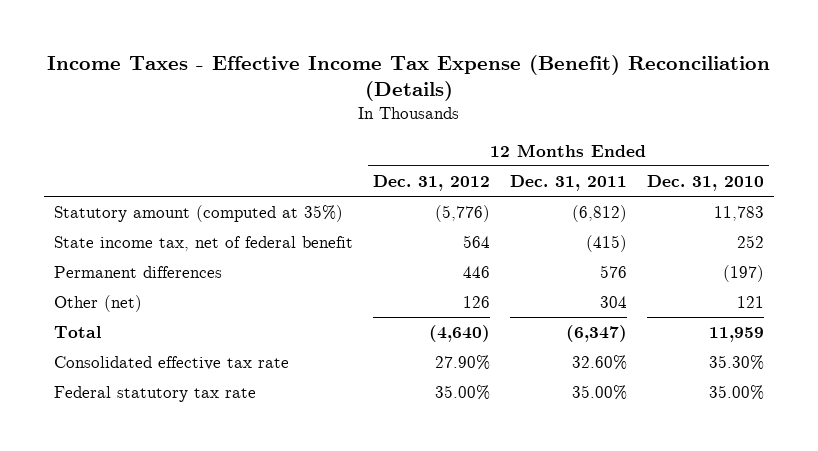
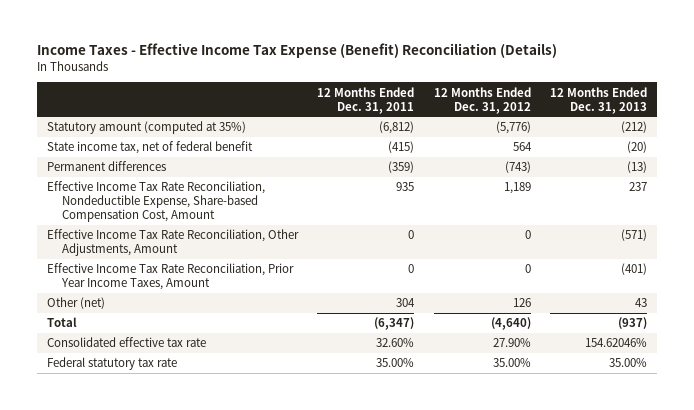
[646,174,764,191] Dec. 31, 2010 -> none
none -> [550,86,648,114] 12 Months Ended Dec. 31, 2013
[463,265,491,278] 446 -> [504,161,531,174] (743)
[599,264,627,278] 576 -> [388,161,415,174] (359)
none -> [46,181,265,223] Effective Income Tax Rate Reconciliation, Nondeductible Expense, Share-based Compensation Cost, Amount
none -> [46,229,299,257] Effective Income Tax Rate Reconciliation, Other Adjustments, Amount
none -> [46,263,294,291] Effective Income Tax Rate Reconciliation, Prior Year Income Taxes, Amount

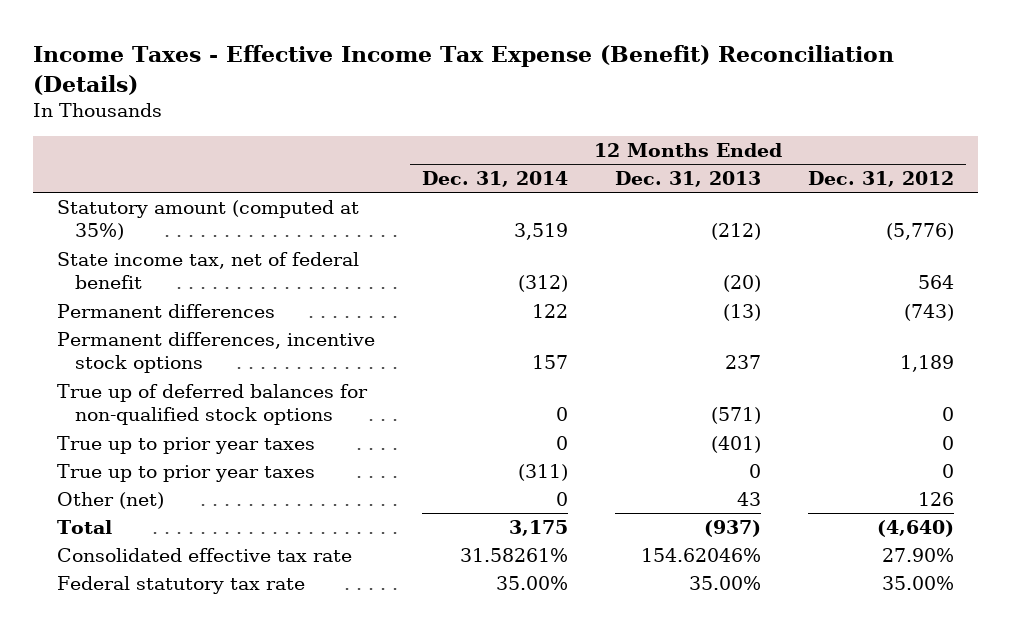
[317,86,415,114] 12 Months Ended Dec. 31, 2011 -> none
none -> [421,171,568,188] Dec. 31, 2014
[46,181,265,223] Effective Income Tax Rate Reconciliation, Nondeductible Expense, Share-based Compensation Cost, Amount -> [56,332,375,374] Permanent differences, incentive stock options
[46,229,299,257] Effective Income Tax Rate Reconciliation, Other Adjustments, Amount -> [56,384,368,426] True up of deferred balances for non-qualified stock options
none -> [56,436,315,455] True up to prior year taxes
[46,263,294,291] Effective Income Tax Rate Reconciliation, Prior Year Income Taxes, Amount -> [56,464,315,483] True up to prior year taxes
[621,263,648,276] (401) -> [749,464,762,479] 0

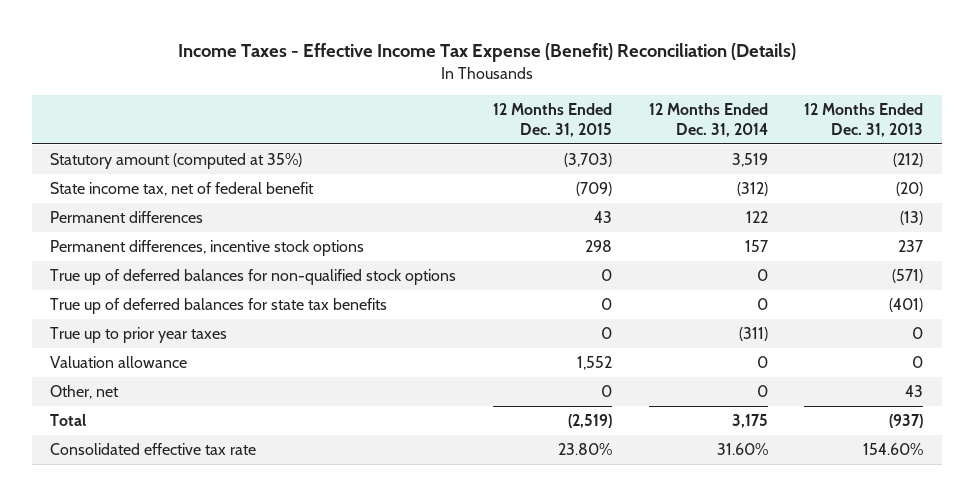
[808,171,955,188] Dec. 31, 2012 -> none
none -> [492,102,612,137] 12 Months Ended Dec. 31, 2015
[56,436,315,455] True up to prior year taxes -> [50,298,388,315] True up of deferred balances for state tax benefits
none -> [50,356,188,369] Valuation allowance
[56,492,164,510] Other (net) -> [50,385,120,400] Other, net
[56,576,305,595] Federal statutory tax rate -> none
[459,548,568,563] 31.58261% -> [716,443,768,456] 31.60%
[641,548,762,563] 154.62046% -> [863,443,924,456] 154.60%

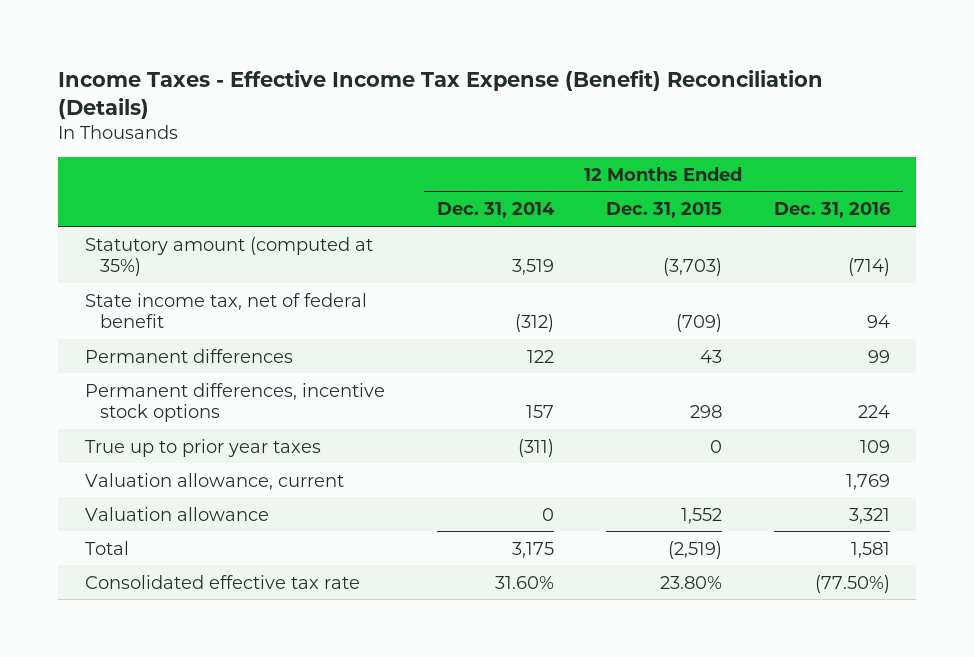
[804,102,924,137] 12 Months Ended Dec. 31, 2013 -> none
none -> [773,202,891,219] Dec. 31, 2016
[50,269,457,286] True up of deferred balances for non-qualified stock options -> none
[50,298,388,315] True up of deferred balances for state tax benefits -> none
none -> [84,472,344,490] Valuation allowance, current
[50,385,120,400] Other, net -> none

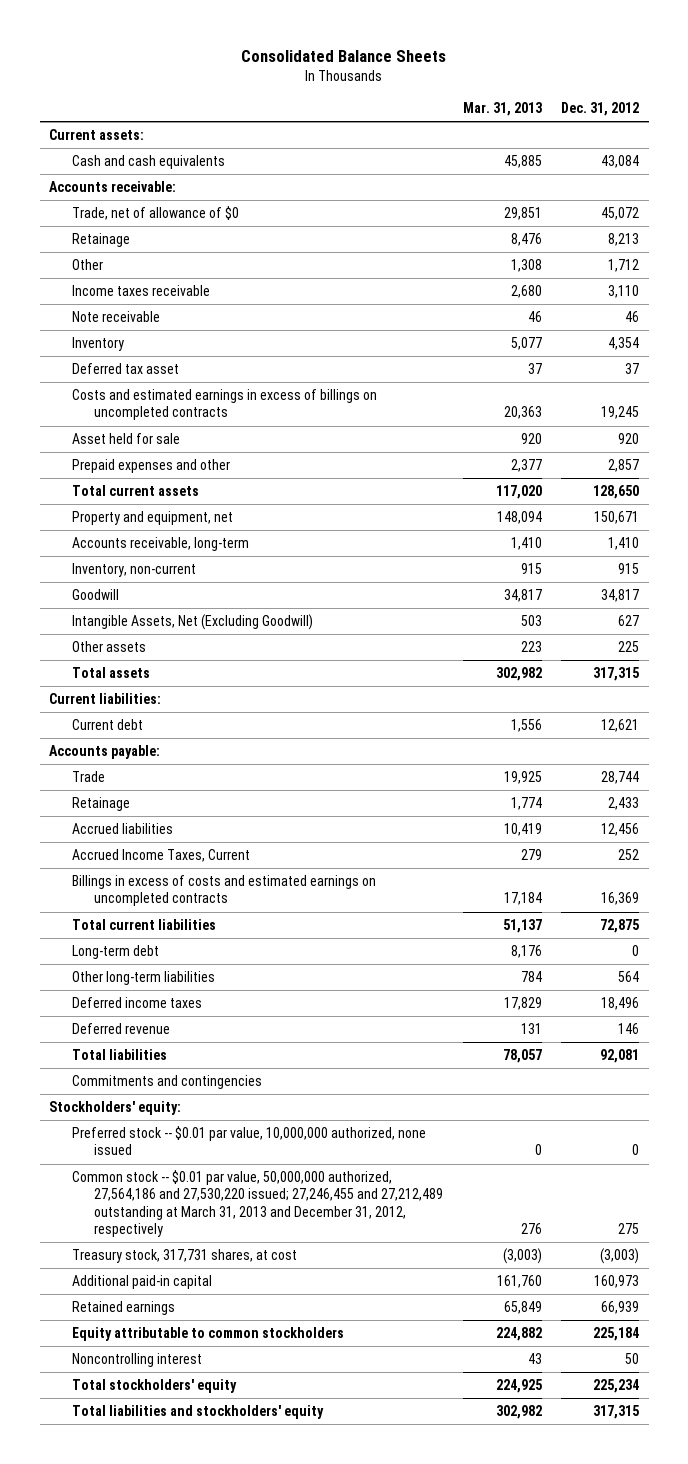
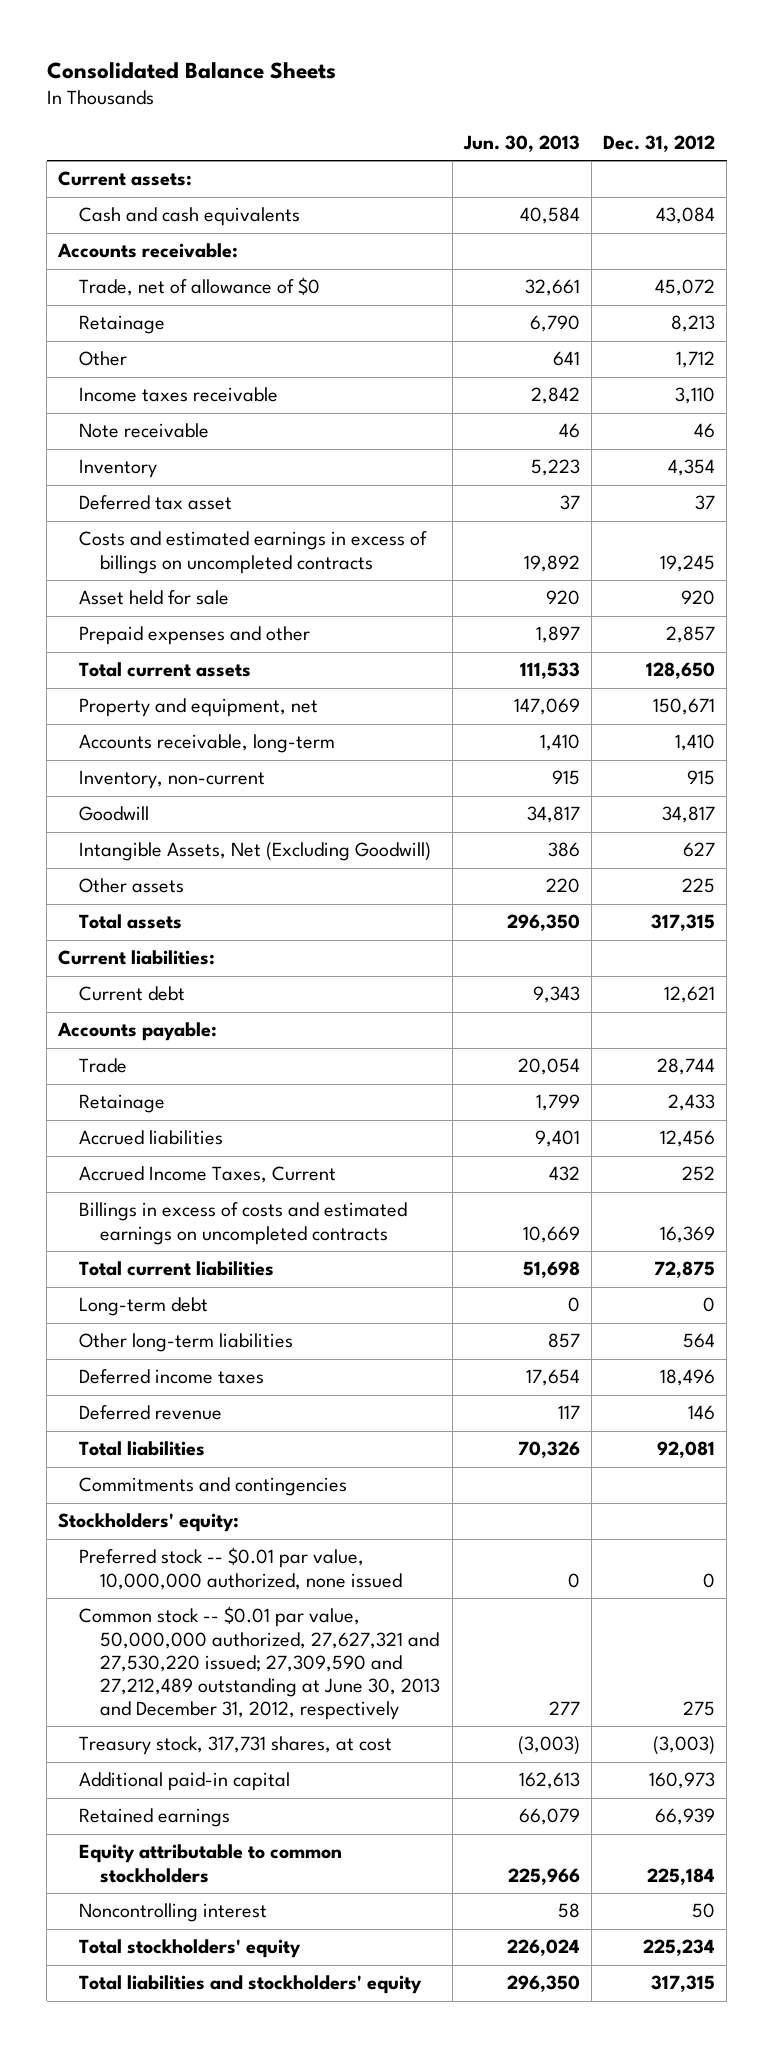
[462,102,542,117] Mar. 31, 2013 -> none
none -> [462,134,580,152] Jun. 30, 2013
[71,1170,444,1238] Common stock -- $0.01 par value, 50,000,000 authorized, 27,564,186 and 27,530,220 issued; 27,246,455 and 27,212,489 outstanding at March 31, 2013 and December 31, 2012, respectively -> [79,1606,441,1720] Common stock -- $0.01 par value, 50,000,000 authorized, 27,627,321 and 27,530,220 issued; 27,309,590 and 27,212,489 outstanding at June 30, 2013 and December 31, 2012, respectively

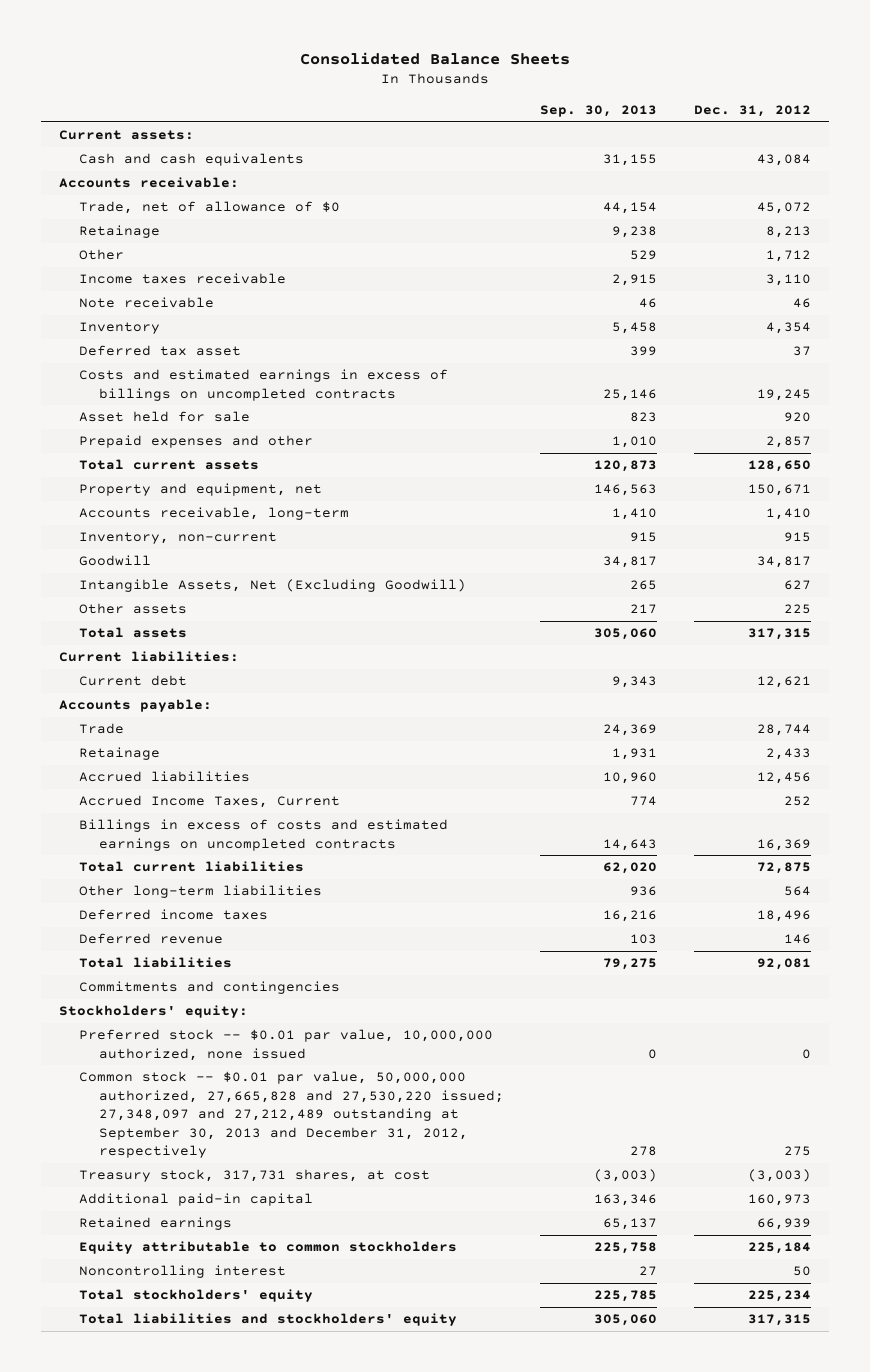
[462,134,580,152] Jun. 30, 2013 -> none
none -> [540,105,658,118] Sep. 30, 2013
[79,1297,209,1317] Long-term debt -> none
[79,1606,441,1720] Common stock -- $0.01 par value, 50,000,000 authorized, 27,627,321 and 27,530,220 issued; 27,309,590 and 27,212,489 outstanding at June 30, 2013 and December 31, 2012, respectively -> [79,1071,505,1159] Common stock -- $0.01 par value, 50,000,000 authorized, 27,665,828 and 27,530,220 issued; 27,348,097 and 27,212,489 outstanding at September 30, 2013 and December 31, 2012, respectively

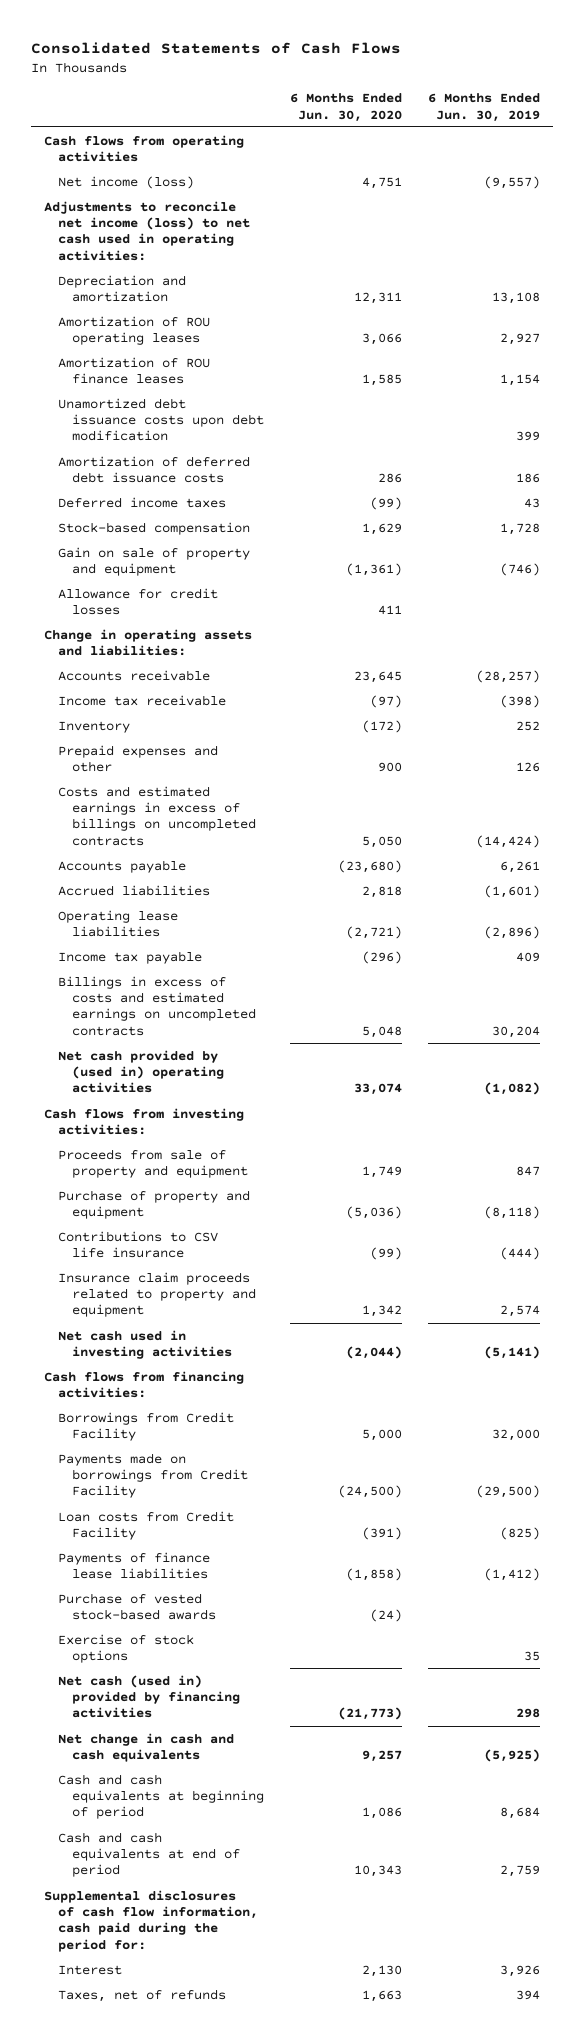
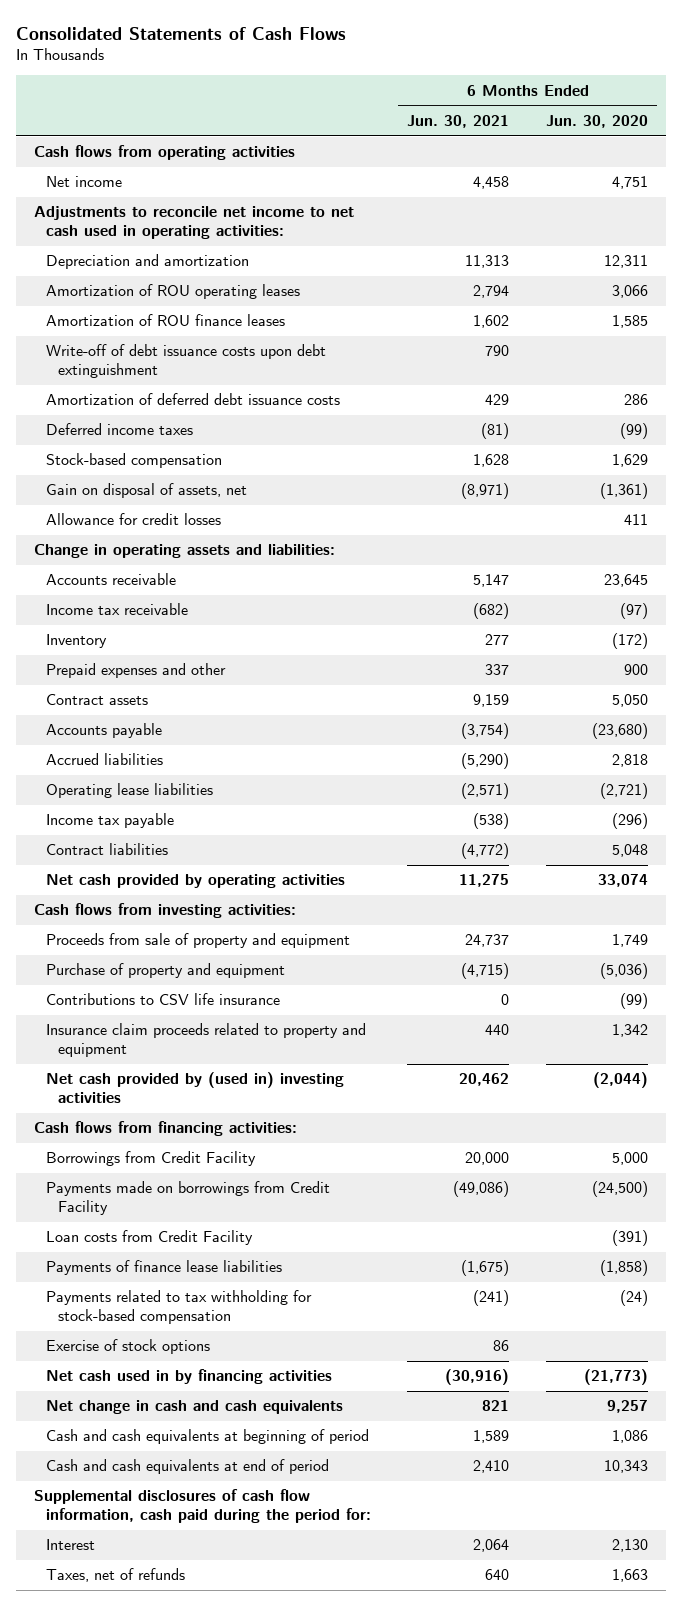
[427,93,540,122] 6 Months Ended Jun. 30, 2019 -> none
none -> [407,115,510,129] Jun. 30, 2021
[57,175,194,189] Net income (loss) -> [46,176,123,188] Net income
[43,200,250,261] Adjustments to reconcile net income (loss) to net cash used in operating activities: -> [33,206,354,240] Adjustments to reconcile net income to net cash used in operating activities:
[57,397,264,442] Unamortized debt issuance costs upon debt modification -> none
none -> [46,344,327,379] Write-off of debt issuance costs upon debt extinguishment
[57,546,250,576] Gain on sale of property and equipment -> [46,483,248,499] Gain on disposal of assets, net
[57,785,256,846] Costs and estimated earnings in excess of billings on uncompleted contracts -> [46,694,149,706] Contract assets
[57,975,256,1036] Billings in excess of costs and estimated earnings on uncompleted contracts -> [46,843,169,856] Contract liabilities
[57,1049,224,1094] Net cash provided by (used in) operating activities -> [46,874,346,889] Net cash provided by operating activities
[57,1329,232,1359] Net cash used in investing activities -> [46,1072,345,1104] Net cash provided by (used in) investing activities
[57,1592,216,1620] Purchase of vested stock-based awards -> none
none -> [46,1290,313,1325] Payments related to tax withholding for stock-based compensation
[57,1674,240,1719] Net cash (used in) provided by financing activities -> [46,1369,333,1385] Net cash used in by financing activities

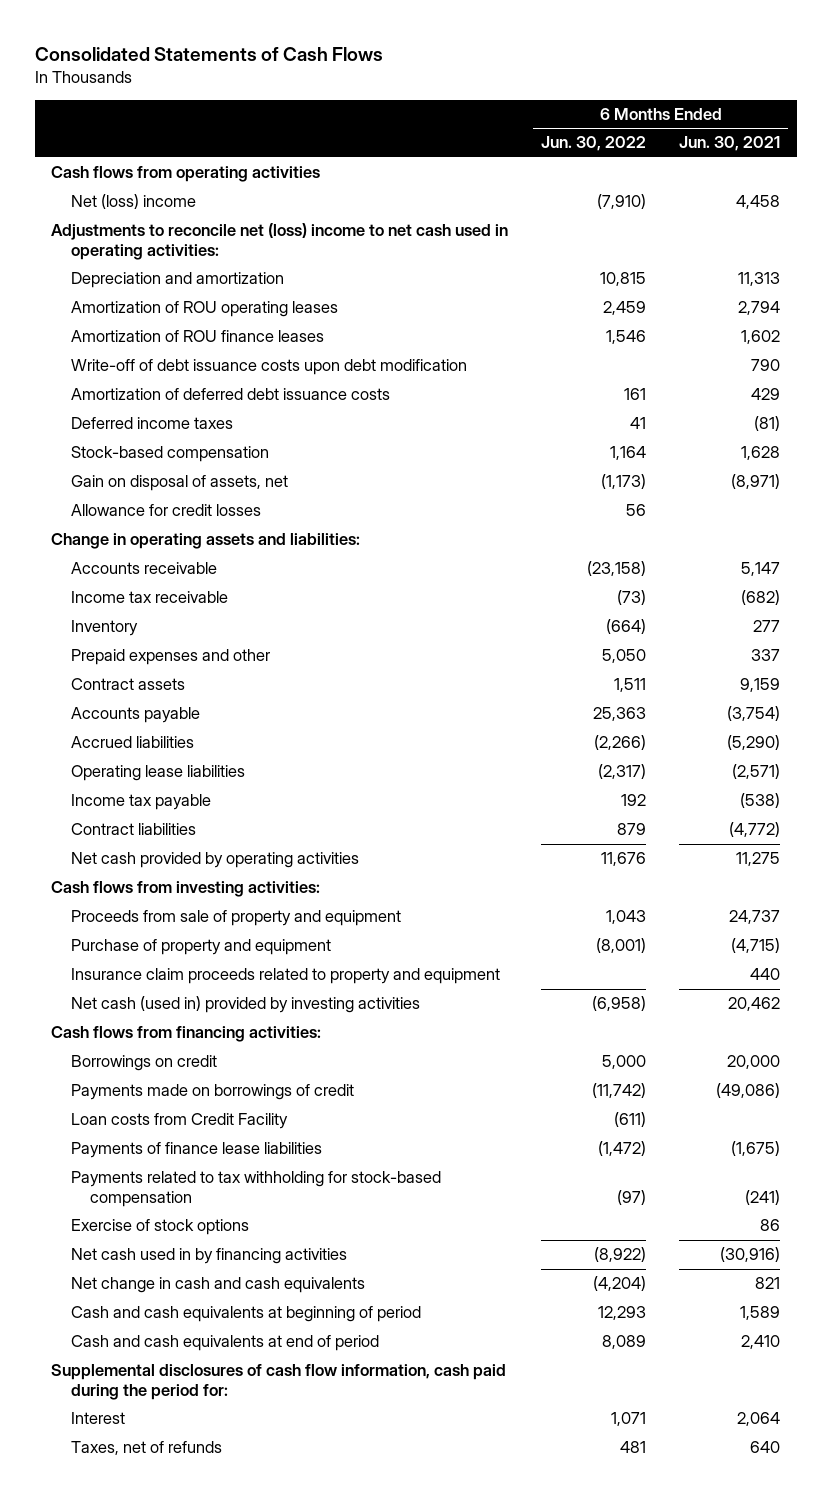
[545,115,648,129] Jun. 30, 2020 -> none
none -> [541,136,647,152] Jun. 30, 2022
[46,176,123,188] Net income -> [70,194,196,210] Net (loss) income
[33,206,354,240] Adjustments to reconcile net income to net cash used in operating activities: -> [51,223,509,260] Adjustments to reconcile net (loss) income to net cash used in operating activities:
[46,344,327,379] Write-off of debt issuance costs upon debt extinguishment -> [70,359,467,376] Write-off of debt issuance costs upon debt modification
[46,993,281,1006] Contributions to CSV life insurance -> none
[46,1072,345,1104] Net cash provided by (used in) investing activities -> [70,996,420,1014] Net cash (used in) provided by investing activities
[46,1151,257,1167] Borrowings from Credit Facility -> [70,1055,217,1072] Borrowings on credit
[46,1181,331,1216] Payments made on borrowings from Credit Facility -> [70,1084,354,1101] Payments made on borrowings of credit

